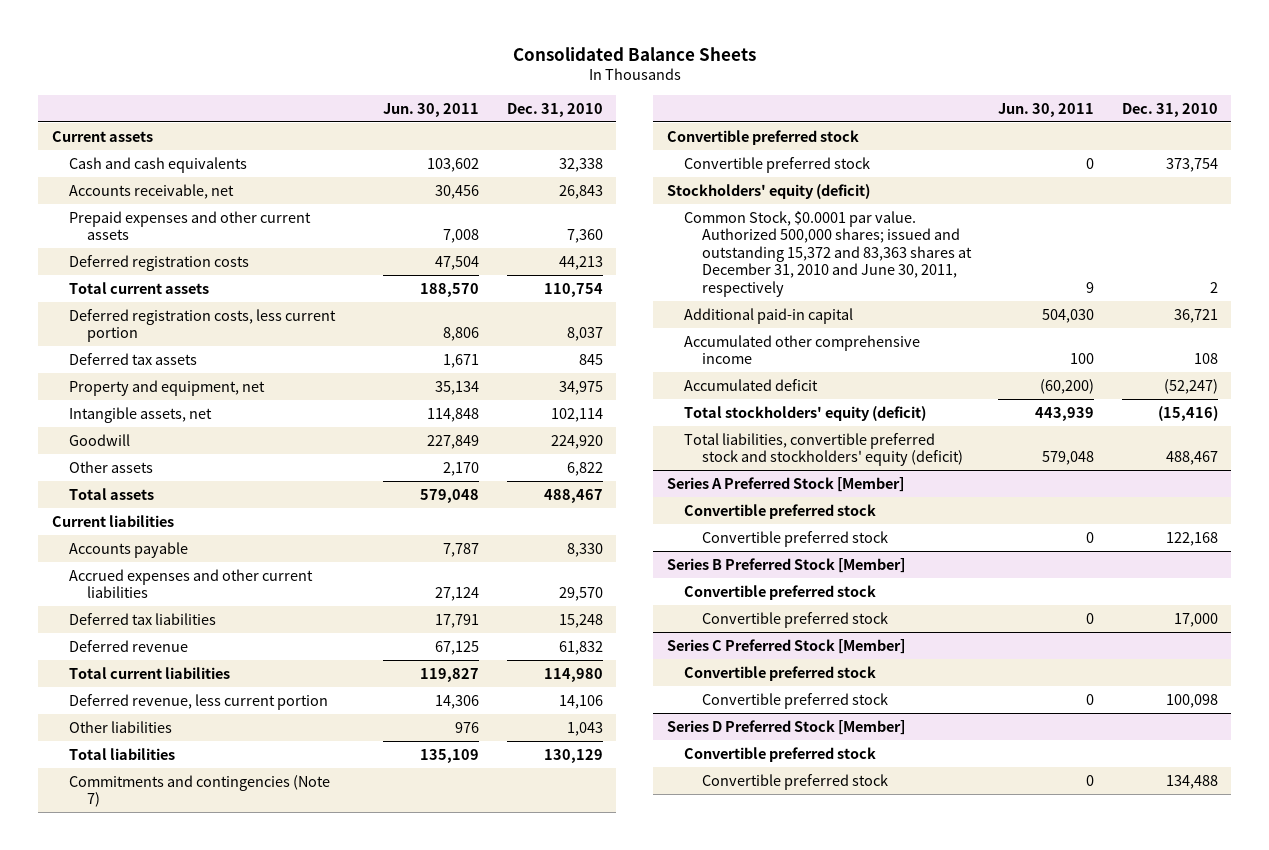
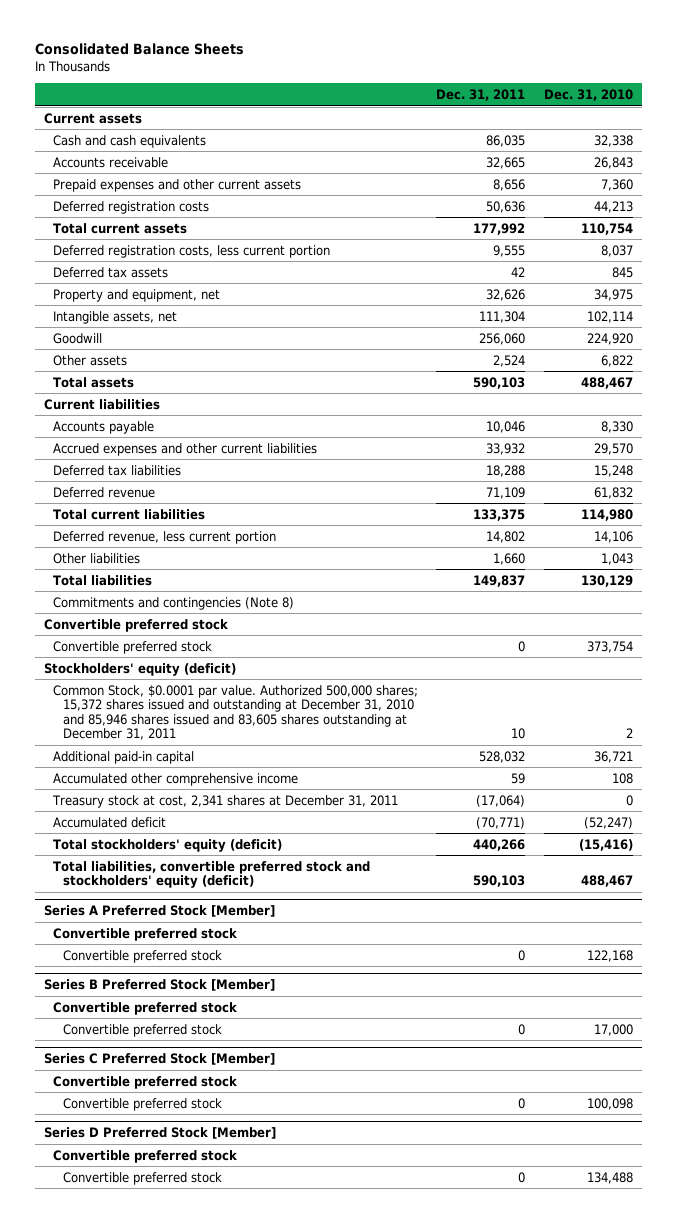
[383,102,480,117] Jun. 30, 2011 -> none
none -> [436,88,526,101] Dec. 31, 2011
[69,183,235,199] Accounts receivable, net -> [53,156,169,168] Accounts receivable
[69,774,331,808] Commitments and contingencies (Note 7) -> [53,596,295,610] Commitments and contingencies (Note 8)
[684,210,973,297] Common Stock, $0.0001 par value. Authorized 500,000 shares; issued and outstanding 15,372 and 83,363 shares at December 31, 2010 and June 30, 2011, respectively -> [53,684,419,741] Common Stock, $0.0001 par value. Authorized 500,000 shares; 15,372 shares issued and outstanding at December 31, 2010 and 85,946 shares issued and 83,605 shares outstanding at December 31, 2011
none -> [52,794,399,808] Treasury stock at cost, 2,341 shares at December 31, 2011

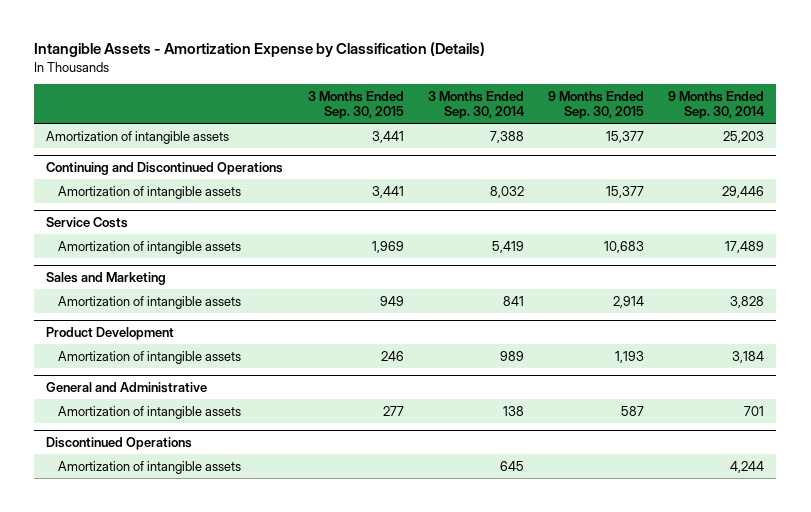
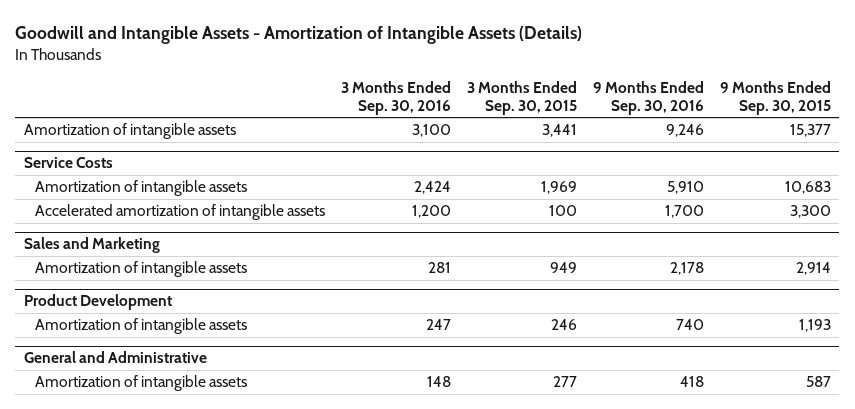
[34,42,486,58] Intangible Assets - Amortization Expense by Classification (Details) -> [15,26,583,45] Goodwill and Intangible Assets - Amortization of Intangible Assets (Details)
[427,90,524,120] 3 Months Ended Sep. 30, 2014 -> none
[668,90,765,120] 9 Months Ended Sep. 30, 2014 -> none
none -> [340,80,451,115] 3 Months Ended Sep. 30, 2016
none -> [593,80,705,115] 9 Months Ended Sep. 30, 2016
[46,162,284,176] Continuing and Discontinued Operations -> none
[57,185,241,199] Amortization of intangible assets -> none
none -> [34,204,325,221] Accelerated amortization of intangible assets
[46,437,193,451] Discontinued Operations -> none
[57,460,241,474] Amortization of intangible assets -> none

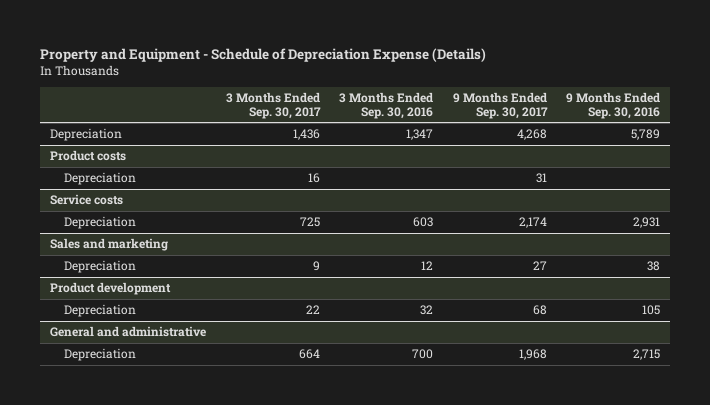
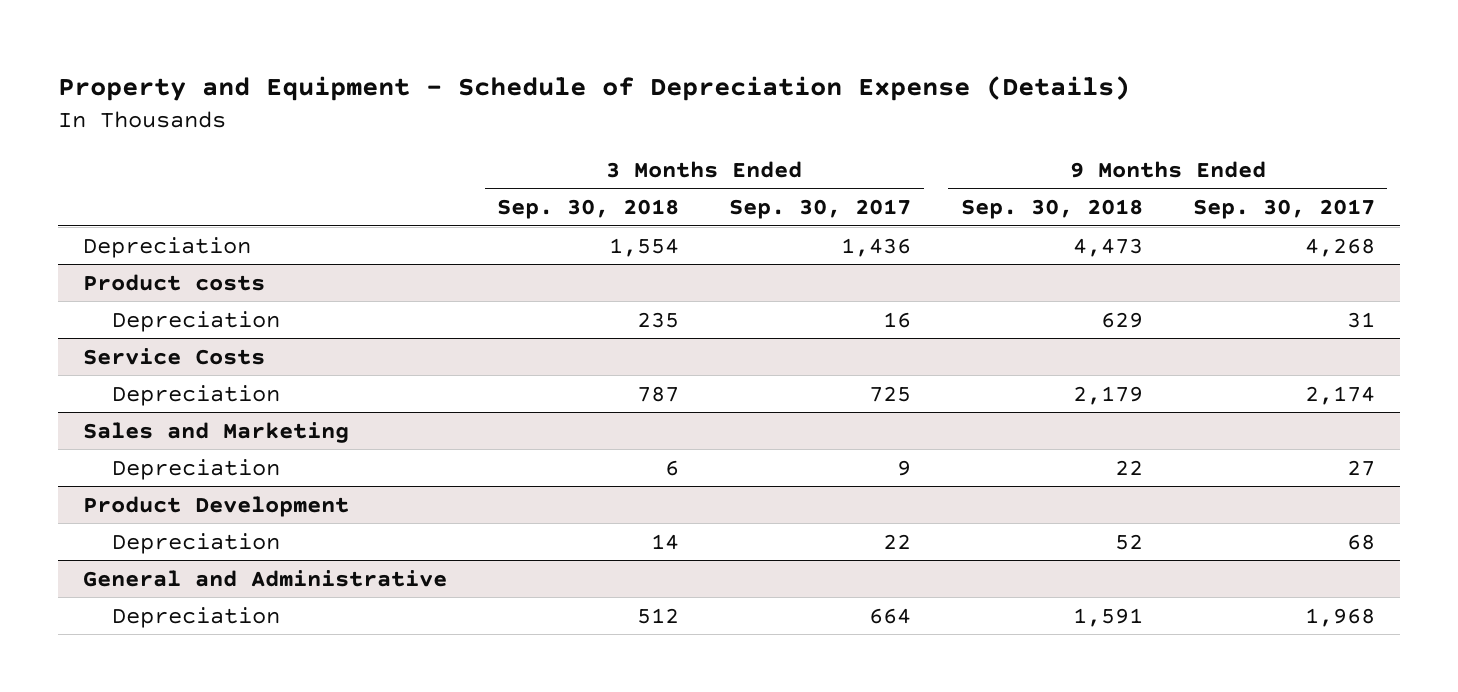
[339,91,434,119] 3 Months Ended Sep. 30, 2016 -> none
[566,91,661,119] 9 Months Ended Sep. 30, 2016 -> none
none -> [497,199,680,220] Sep. 30, 2018
none -> [960,199,1143,220] Sep. 30, 2018
[50,194,124,206] Service costs -> [83,347,266,365] Service Costs
[50,238,169,252] Sales and marketing -> [83,421,350,443] Sales and Marketing
[50,282,172,296] Product development -> [83,495,350,517] Product Development
[50,326,207,338] General and administrative -> [83,569,448,587] General and Administrative

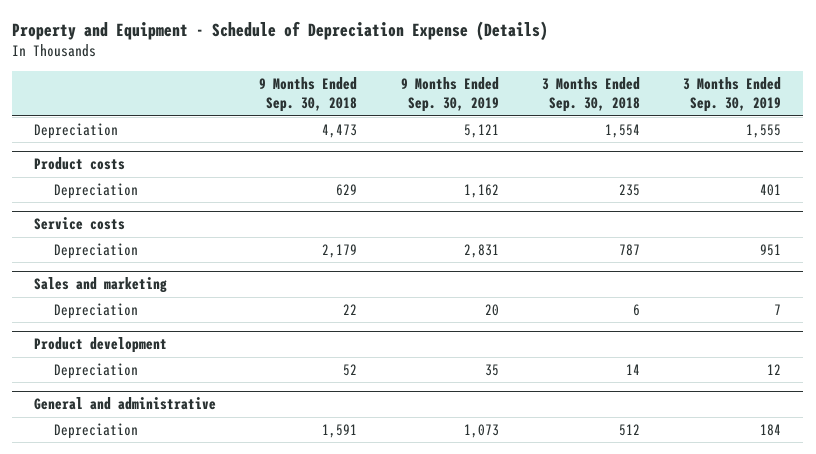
[729,199,912,220] Sep. 30, 2017 -> none
[1192,199,1375,220] Sep. 30, 2017 -> none
none -> [400,77,499,113] 9 Months Ended Sep. 30, 2019
none -> [683,77,782,113] 3 Months Ended Sep. 30, 2019
[83,347,266,365] Service Costs -> [34,217,126,231] Service costs
[83,421,350,443] Sales and Marketing -> [34,277,168,294] Sales and marketing
[83,495,350,517] Product Development -> [34,337,168,354] Product development
[83,569,448,587] General and Administrative -> [34,397,217,411] General and administrative

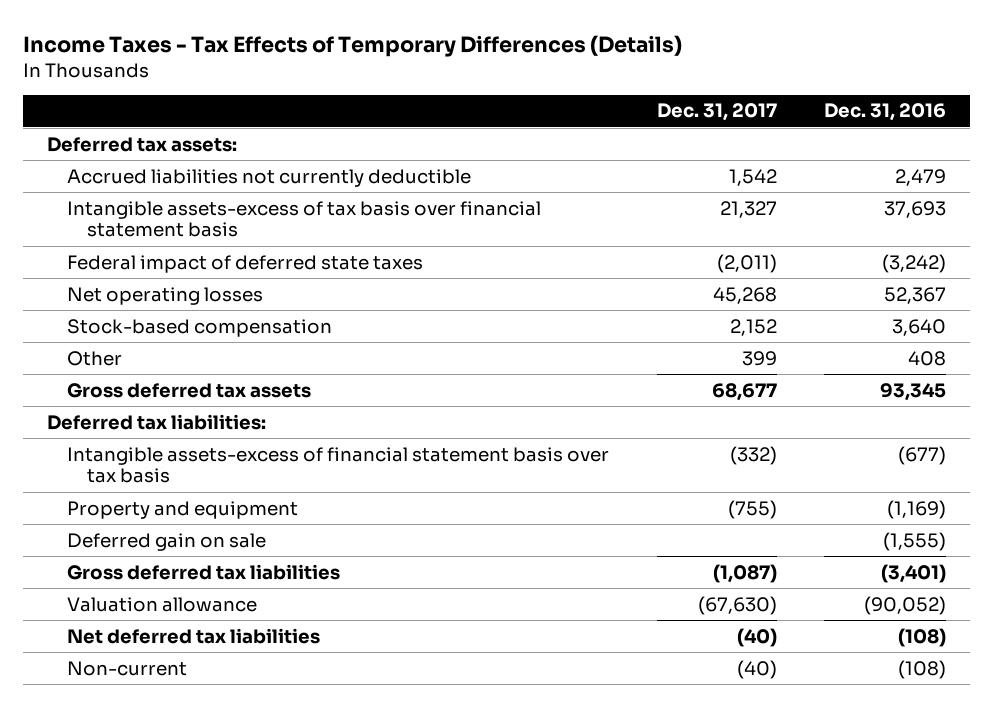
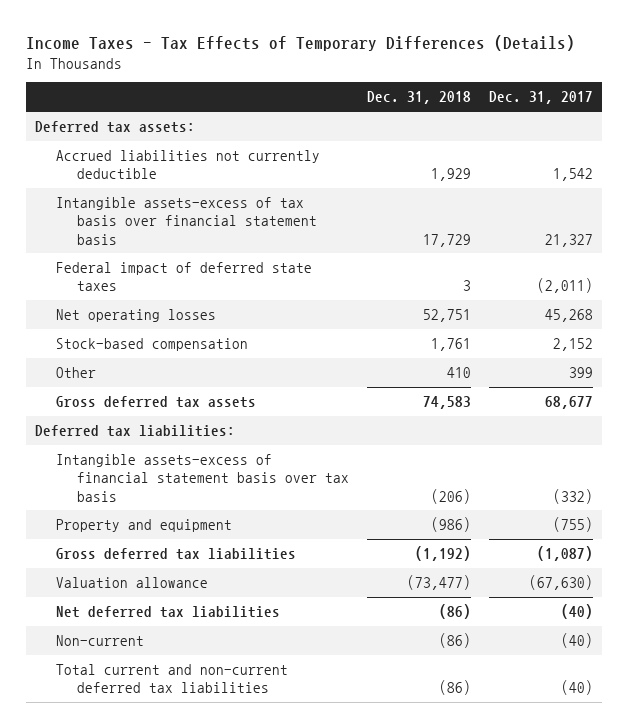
[823,103,946,122] Dec. 31, 2016 -> none
none -> [366,91,471,105] Dec. 31, 2018
[67,532,267,551] Deferred gain on sale -> none
none -> [55,664,288,694] Total current and non-current deferred tax liabilities

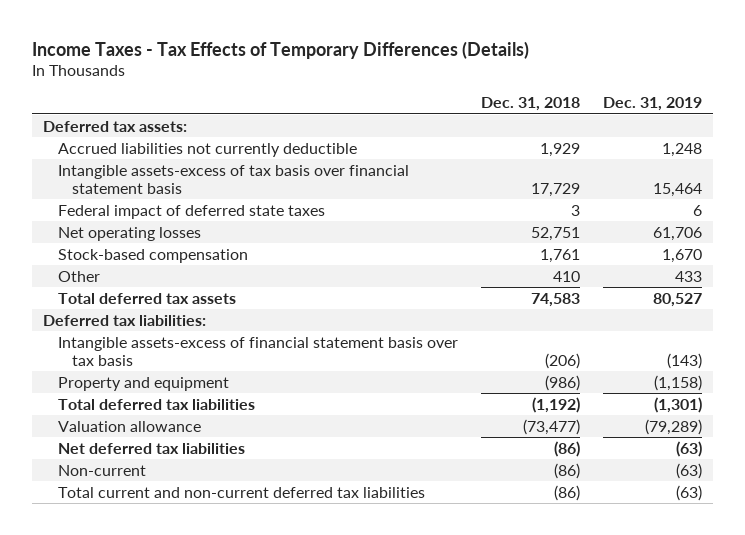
[488,91,593,105] Dec. 31, 2017 -> none
none -> [602,97,702,112] Dec. 31, 2019
[55,396,256,409] Gross deferred tax assets -> [57,292,236,304] Total deferred tax assets
[55,548,296,561] Gross deferred tax liabilities -> [57,398,255,410] Total deferred tax liabilities

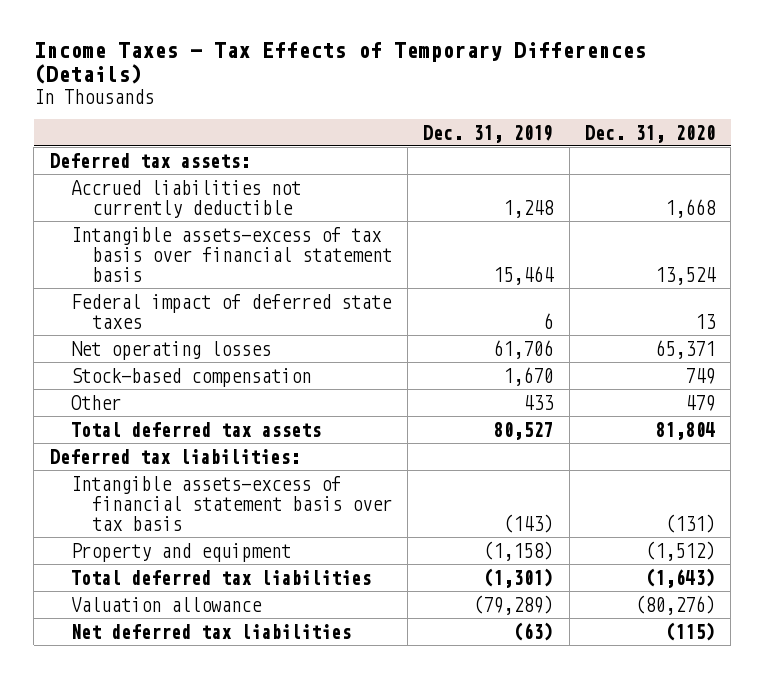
[480,97,580,112] Dec. 31, 2018 -> none
none -> [584,124,715,143] Dec. 31, 2020
[57,464,146,476] Non-current -> none
[57,486,425,498] Total current and non-current deferred tax liabilities -> none

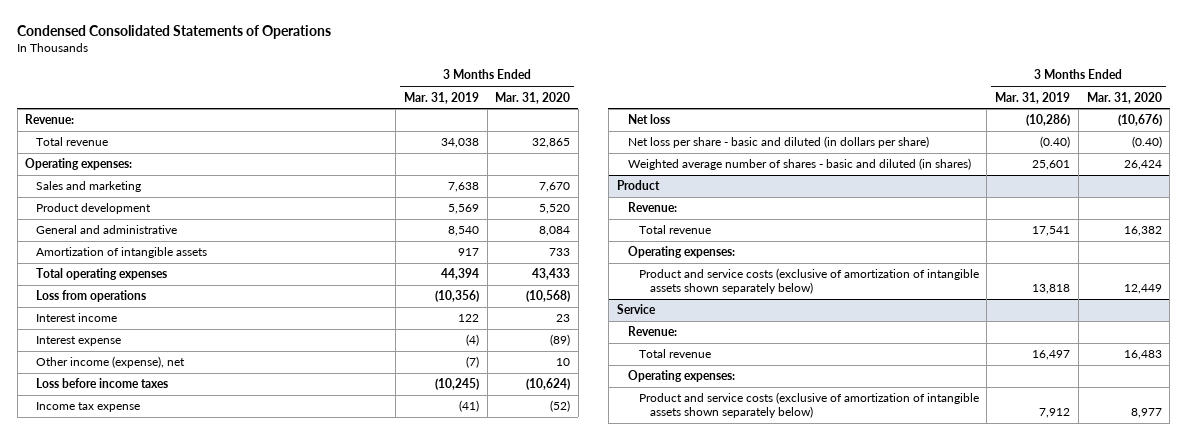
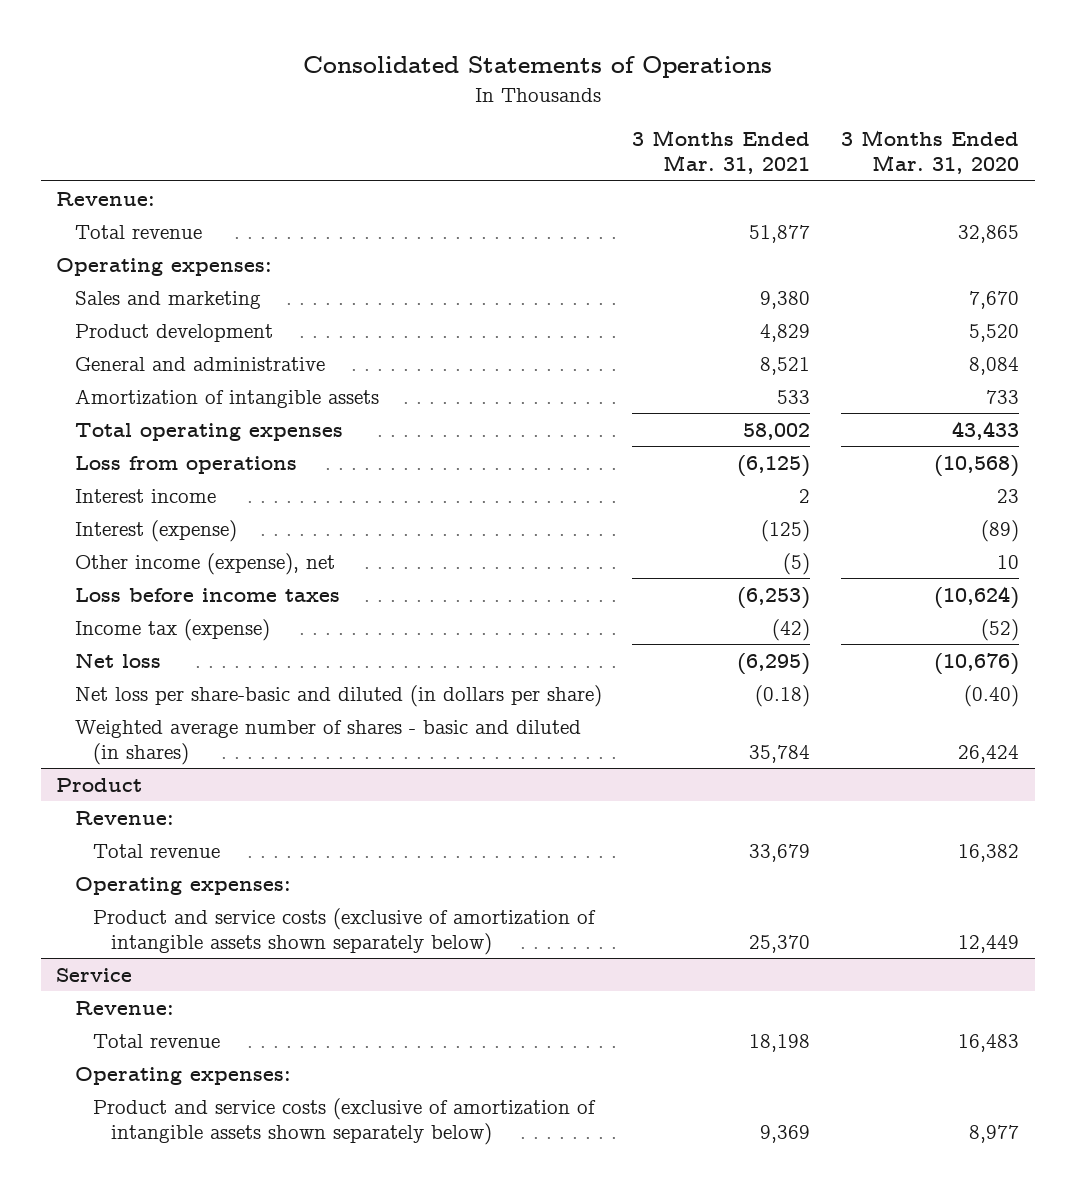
[17,24,332,39] Condensed Consolidated Statements of Operations -> [302,56,772,79] Consolidated Statements of Operations
[403,91,479,104] Mar. 31, 2019 -> none
none -> [632,130,811,175] 3 Months Ended Mar. 31, 2021
[36,336,122,347] Interest expense -> [74,519,237,542] Interest (expense)
[36,402,141,413] Income tax expense -> [74,618,270,641] Income tax (expense)
[627,136,929,149] Net loss per share - basic and diluted (in dollars per share) -> [74,684,602,707] Net loss per share-basic and diluted (in dollars per share)

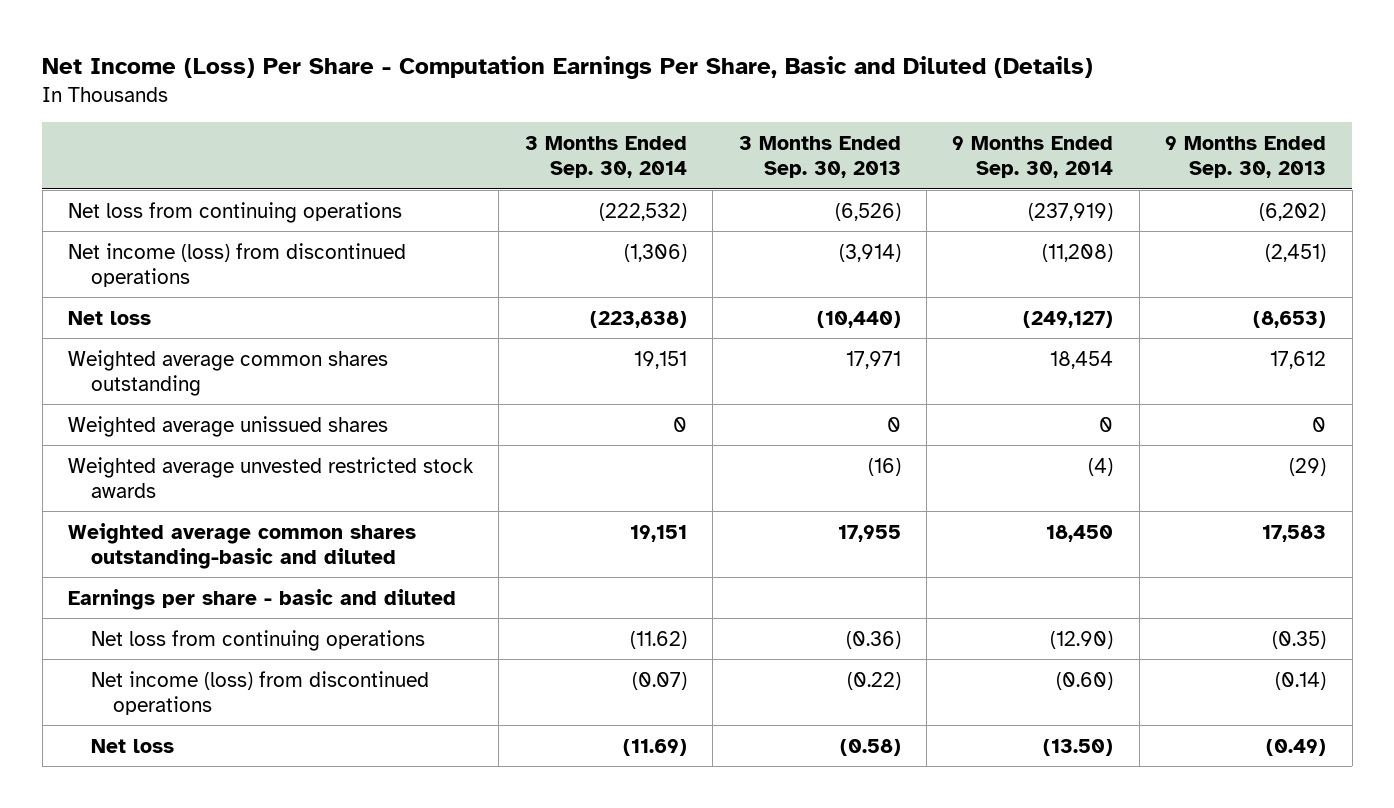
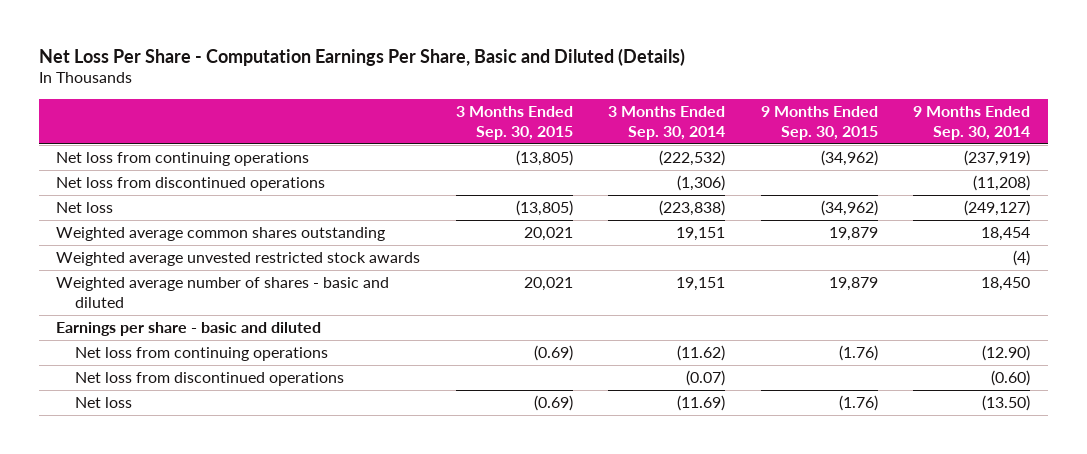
[42,55,1094,79] Net Income (Loss) Per Share - Computation Earnings Per Share, Basic and Diluted (Details) -> [38,47,685,66] Net Loss Per Share - Computation Earnings Per Share, Basic and Diluted (Details)
[738,135,901,179] 3 Months Ended Sep. 30, 2013 -> none
[1165,135,1327,179] 9 Months Ended Sep. 30, 2013 -> none
none -> [455,106,573,140] 3 Months Ended Sep. 30, 2015
none -> [760,106,878,140] 9 Months Ended Sep. 30, 2015
[67,242,406,287] Net income (loss) from discontinued operations -> [56,177,326,192] Net loss from discontinued operations
[67,415,388,437] Weighted average unissued shares -> none
[67,522,416,569] Weighted average common shares outstanding-basic and diluted -> [56,277,390,308] Weighted average number of shares - basic and diluted
[90,670,429,715] Net income (loss) from discontinued operations -> [75,372,345,387] Net loss from discontinued operations

